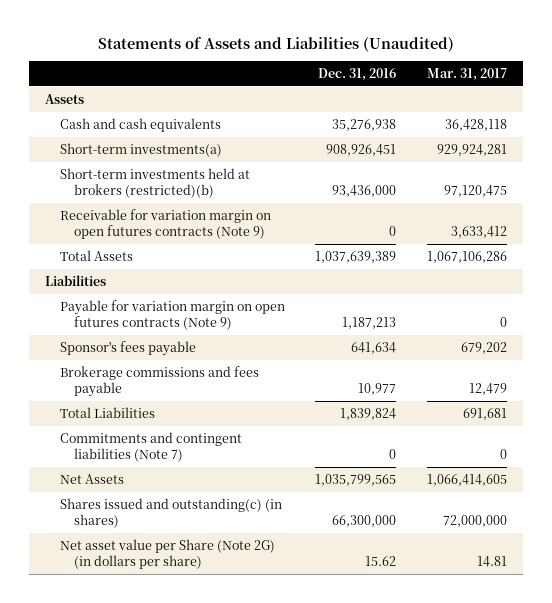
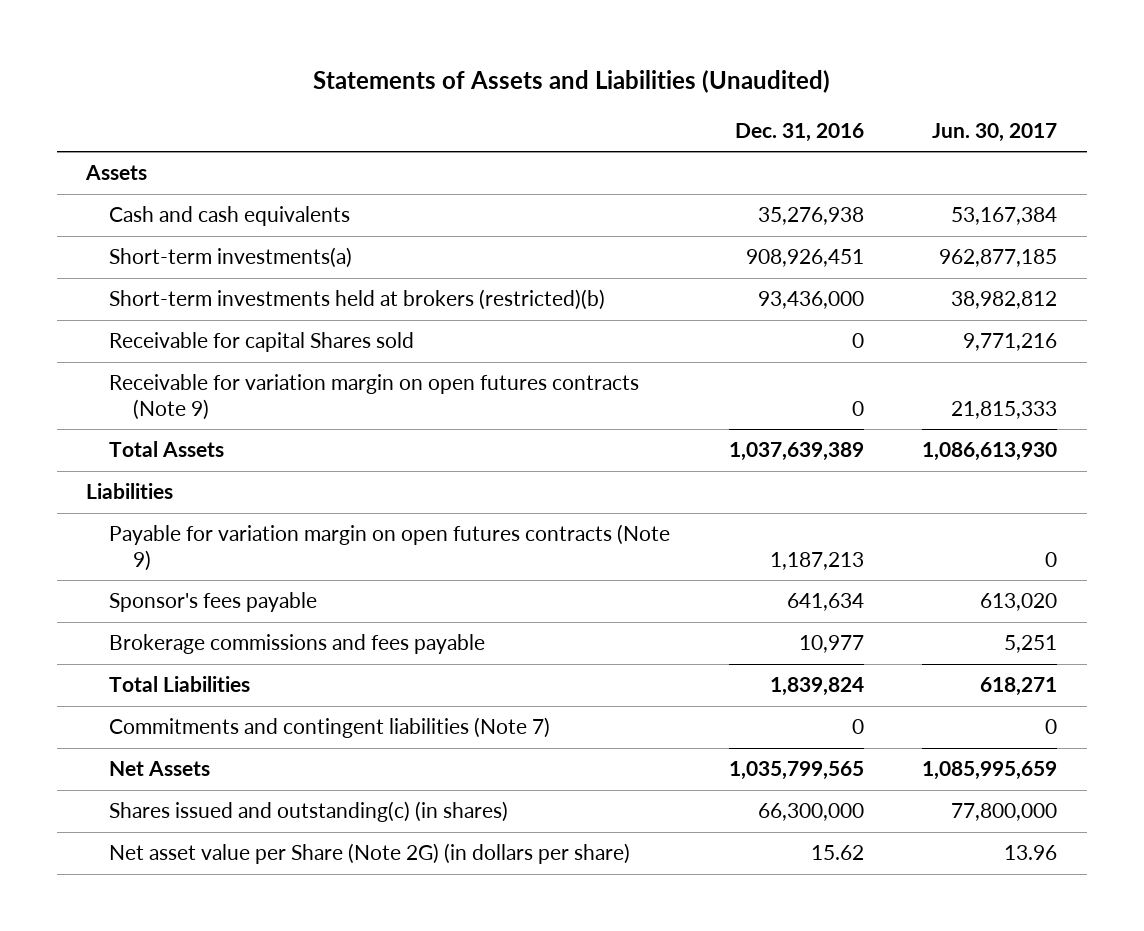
[427,68,508,82] Mar. 31, 2017 -> none
none -> [932,122,1058,142] Jun. 30, 2017
none -> [109,332,415,353] Receivable for capital Shares sold

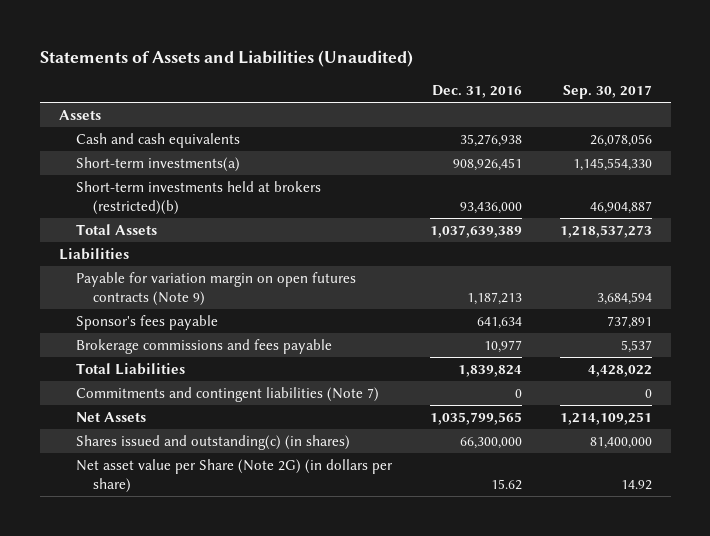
[932,122,1058,142] Jun. 30, 2017 -> none
none -> [562,84,652,99] Sep. 30, 2017
[109,332,415,353] Receivable for capital Shares sold -> none
[109,374,640,420] Receivable for variation margin on open futures contracts (Note 9) -> none

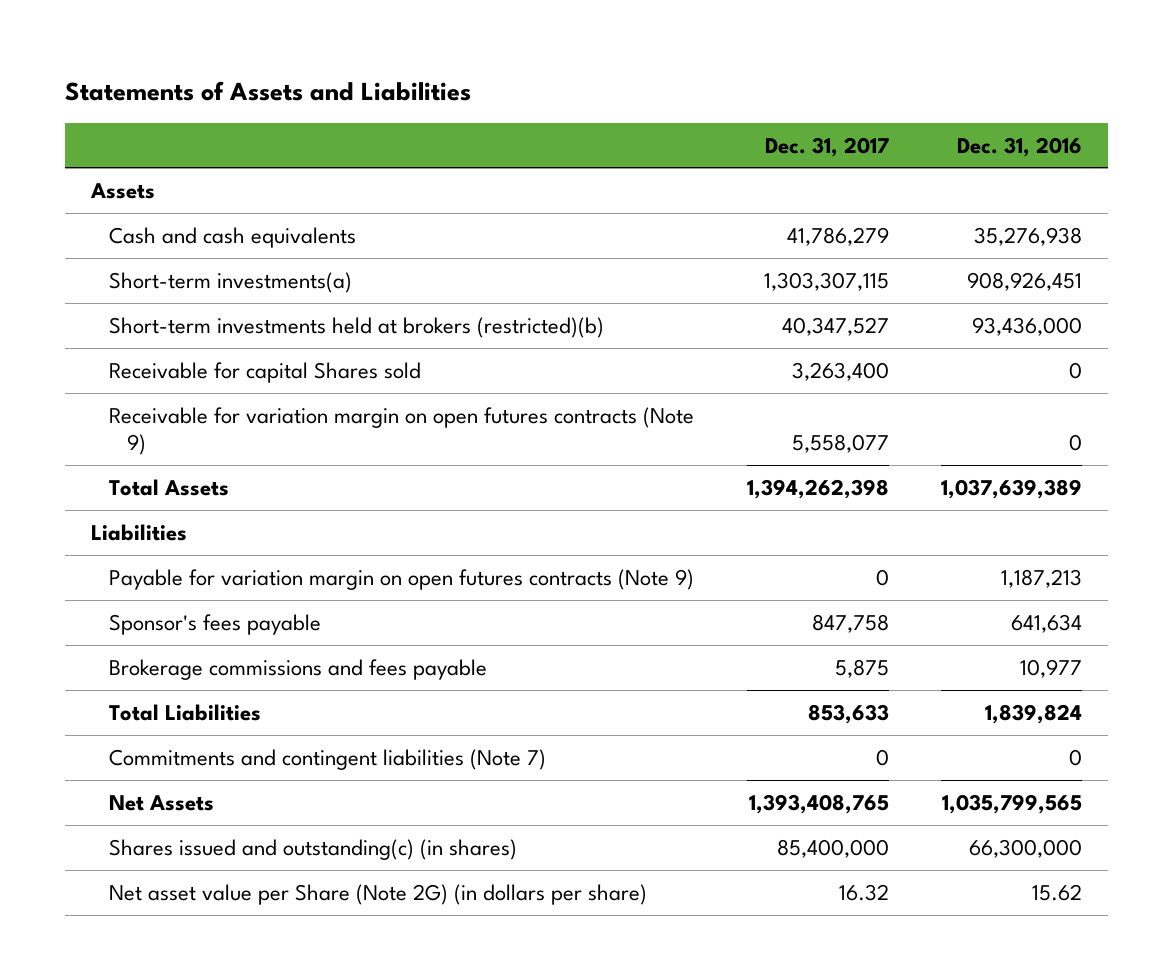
[39,49,413,67] Statements of Assets and Liabilities (Unaudited) -> [65,81,472,102] Statements of Assets and Liabilities
[562,84,652,99] Sep. 30, 2017 -> none
none -> [764,136,889,157] Dec. 31, 2017
none -> [109,361,422,383] Receivable for capital Shares sold
none -> [109,406,695,455] Receivable for variation margin on open futures contracts (Note 9)

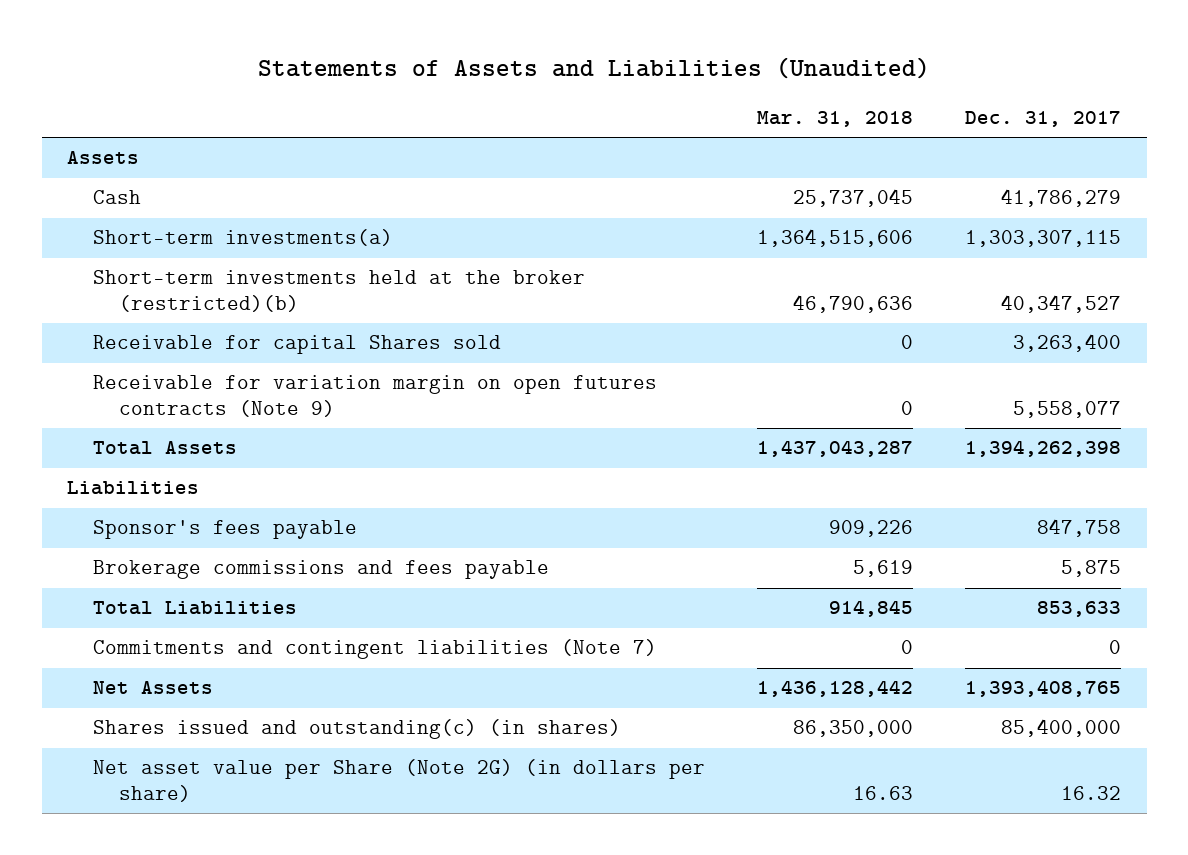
[65,81,472,102] Statements of Assets and Liabilities -> [258,56,931,79] Statements of Assets and Liabilities (Unaudited)
[956,136,1082,157] Dec. 31, 2016 -> none
none -> [756,111,913,128] Mar. 31, 2018
[109,226,357,248] Cash and cash equivalents -> [93,190,142,205] Cash
[109,316,605,338] Short-term investments held at brokers (restricted)(b) -> [93,270,586,313] Short-term investments held at the broker (restricted)(b)
[109,568,695,590] Payable for variation margin on open futures contracts (Note 9) -> none

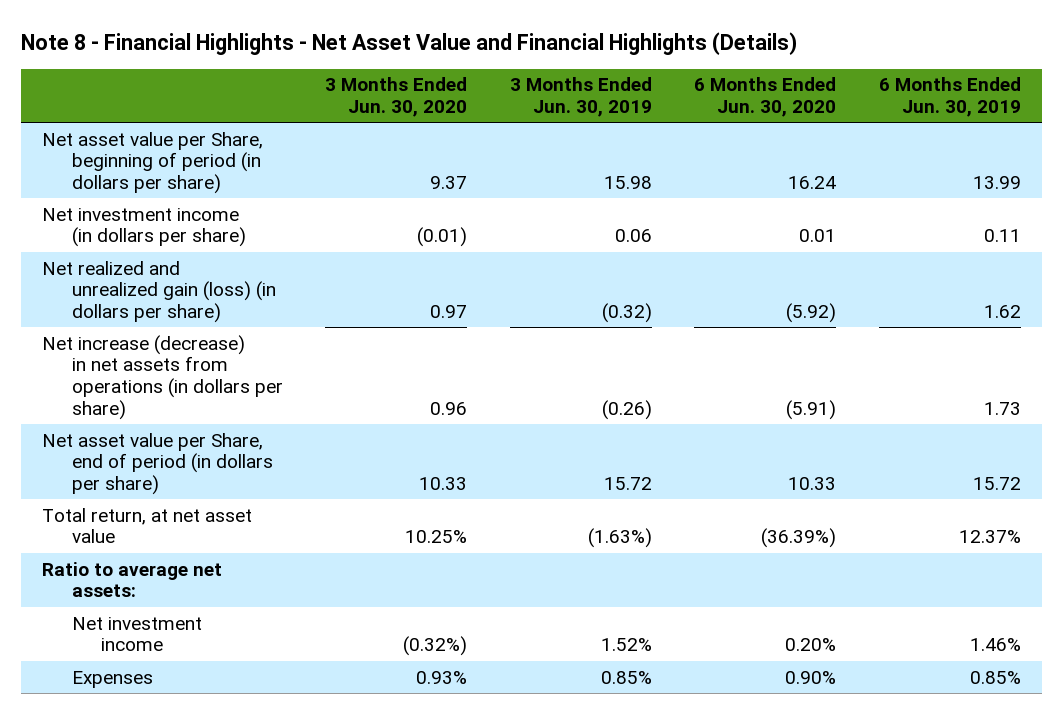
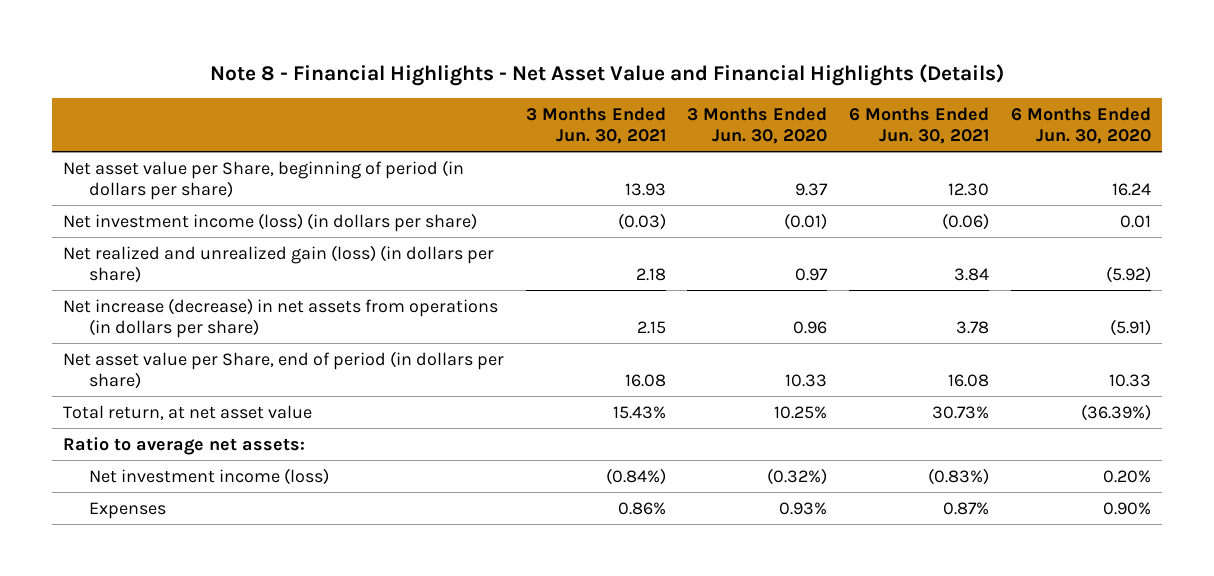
[509,77,652,118] 3 Months Ended Jun. 30, 2019 -> none
[878,77,1021,118] 6 Months Ended Jun. 30, 2019 -> none
none -> [525,106,666,144] 3 Months Ended Jun. 30, 2021
none -> [849,106,990,144] 6 Months Ended Jun. 30, 2021
[42,207,246,248] Net investment income (in dollars per share) -> [62,212,477,232] Net investment income (loss) (in dollars per share)
[71,616,202,652] Net investment income -> [89,467,330,485] Net investment income (loss)

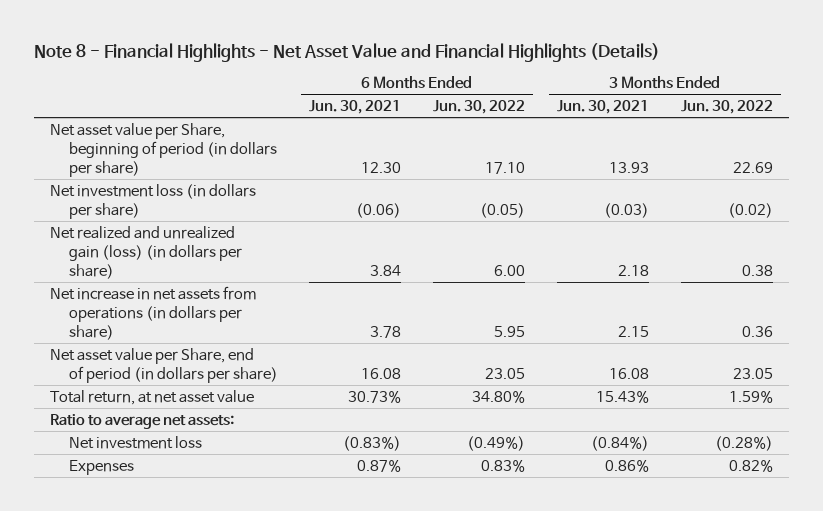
[687,106,828,144] 3 Months Ended Jun. 30, 2020 -> none
[1010,106,1151,144] 6 Months Ended Jun. 30, 2020 -> none
none -> [433,100,526,115] Jun. 30, 2022
none -> [681,100,774,115] Jun. 30, 2022
[62,212,477,232] Net investment income (loss) (in dollars per share) -> [49,183,256,219] Net investment loss (in dollars per share)
[62,297,498,339] Net increase (decrease) in net assets from operations (in dollars per share) -> [49,285,256,340] Net increase in net assets from operations (in dollars per share)
[89,467,330,485] Net investment income (loss) -> [68,435,202,449] Net investment loss

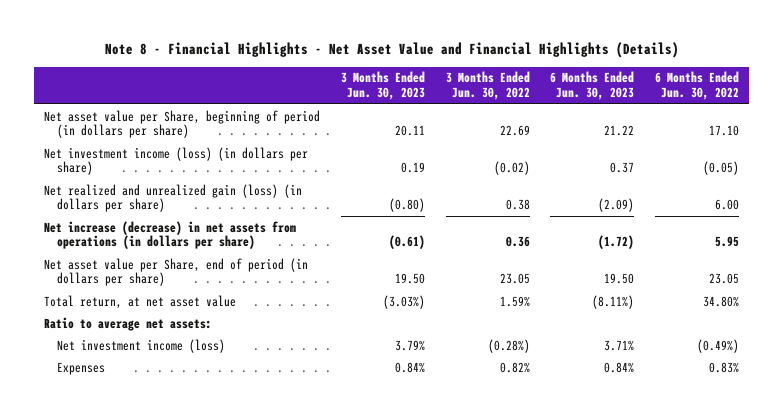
[309,100,402,115] Jun. 30, 2021 -> none
[557,100,650,115] Jun. 30, 2021 -> none
none -> [341,71,426,101] 3 Months Ended Jun. 30, 2023
none -> [550,71,635,101] 6 Months Ended Jun. 30, 2023
[49,183,256,219] Net investment loss (in dollars per share) -> [44,146,309,176] Net investment income (loss) (in dollars per share)
[49,285,256,340] Net increase in net assets from operations (in dollars per share) -> [44,220,297,250] Net increase (decrease) in net assets from operations (in dollars per share)
[68,435,202,449] Net investment loss -> [56,338,225,353] Net investment income (loss)

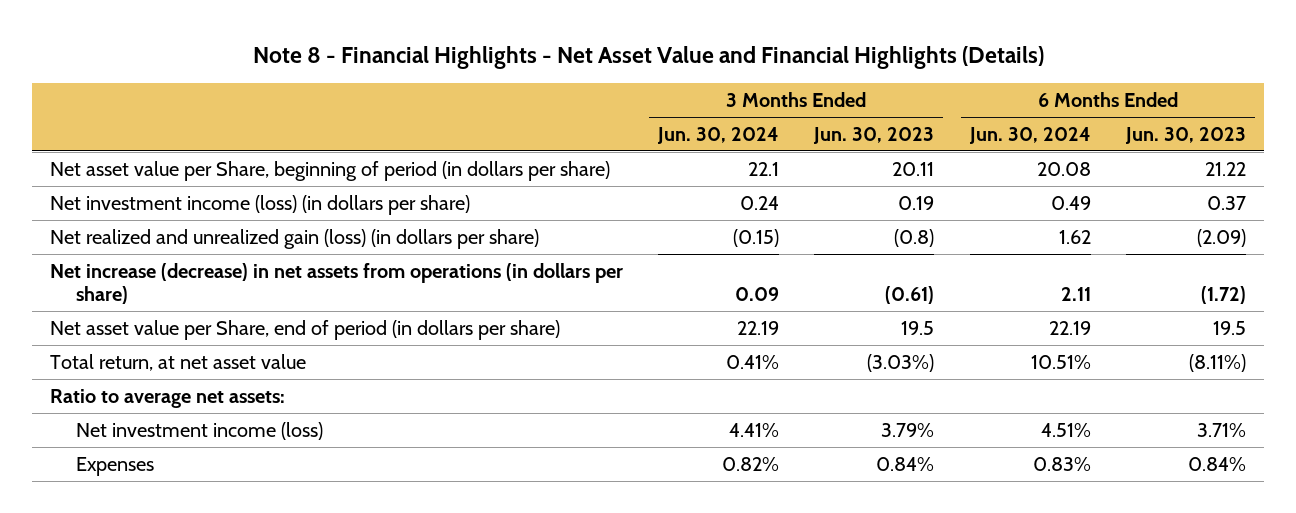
[445,71,530,101] 3 Months Ended Jun. 30, 2022 -> none
[654,71,739,101] 6 Months Ended Jun. 30, 2022 -> none
none -> [657,127,780,145] Jun. 30, 2024
none -> [968,127,1091,145] Jun. 30, 2024
[389,198,426,213] (0.80) -> [894,228,935,247] (0.8)
[395,273,426,285] 19.50 -> [901,320,935,335] 19.5
[604,273,635,285] 19.50 -> [1213,320,1247,335] 19.5

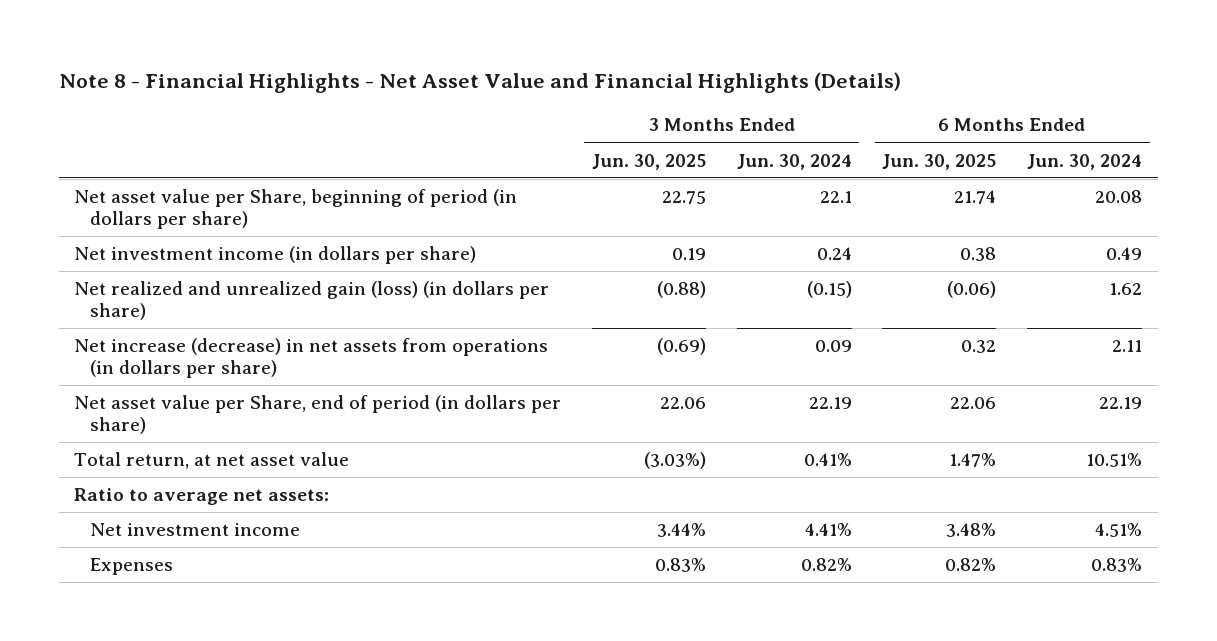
[813,127,935,145] Jun. 30, 2023 -> none
[1125,127,1247,145] Jun. 30, 2023 -> none
none -> [592,153,707,170] Jun. 30, 2025
none -> [882,153,997,170] Jun. 30, 2025
[49,194,470,215] Net investment income (loss) (in dollars per share) -> [74,246,477,265] Net investment income (in dollars per share)
[75,421,323,440] Net investment income (loss) -> [90,523,301,537] Net investment income

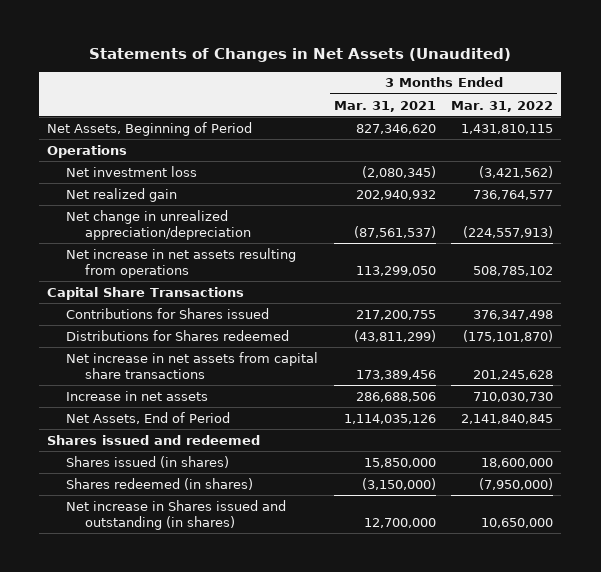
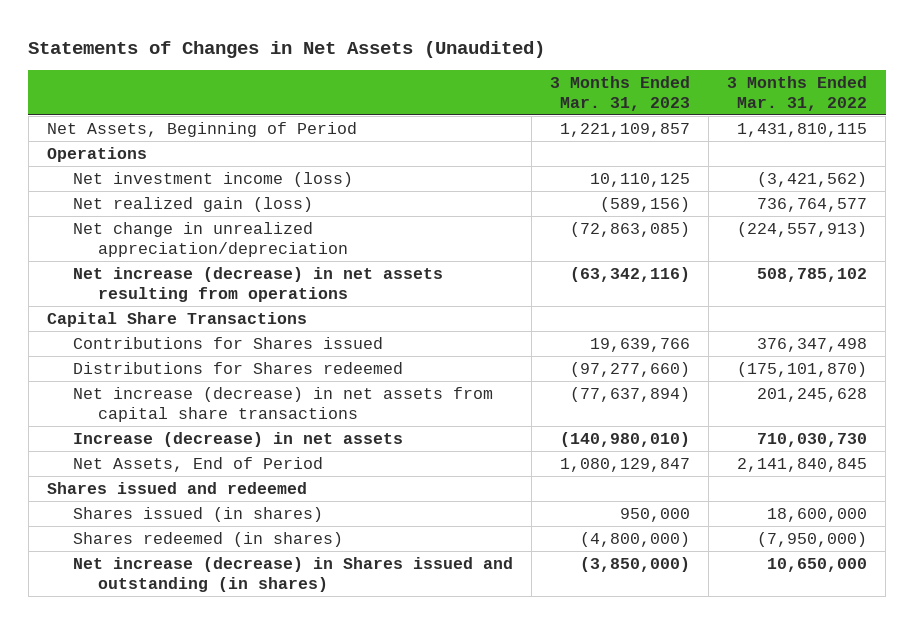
[333,100,436,112] Mar. 31, 2021 -> none
none -> [549,75,690,111] 3 Months Ended Mar. 31, 2023
[66,165,198,177] Net investment loss -> [72,171,353,187] Net investment income (loss)
[66,187,178,202] Net realized gain -> [72,196,313,212] Net realized gain (loss)
[66,247,297,278] Net increase in net assets resulting from operations -> [72,266,443,302] Net increase (decrease) in net assets resulting from operations
[66,351,319,379] Net increase in net assets from capital share transactions -> [72,386,493,422] Net increase (decrease) in net assets from capital share transactions
[66,390,209,401] Increase in net assets -> [72,431,403,447] Increase (decrease) in net assets
[66,499,287,530] Net increase in Shares issued and outstanding (in shares) -> [72,556,513,592] Net increase (decrease) in Shares issued and outstanding (in shares)

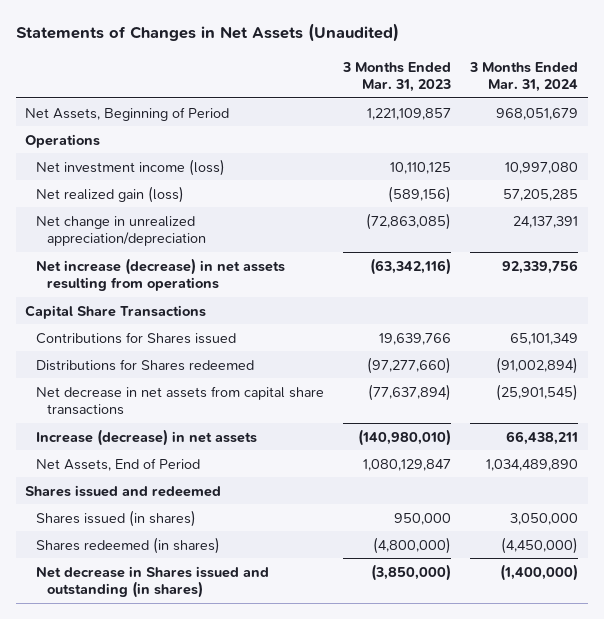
[727,75,868,111] 3 Months Ended Mar. 31, 2022 -> none
none -> [469,61,579,92] 3 Months Ended Mar. 31, 2024
[72,386,493,422] Net increase (decrease) in net assets from capital share transactions -> [36,385,325,415] Net decrease in net assets from capital share transactions
[72,556,513,592] Net increase (decrease) in Shares issued and outstanding (in shares) -> [36,565,270,598] Net decrease in Shares issued and outstanding (in shares)

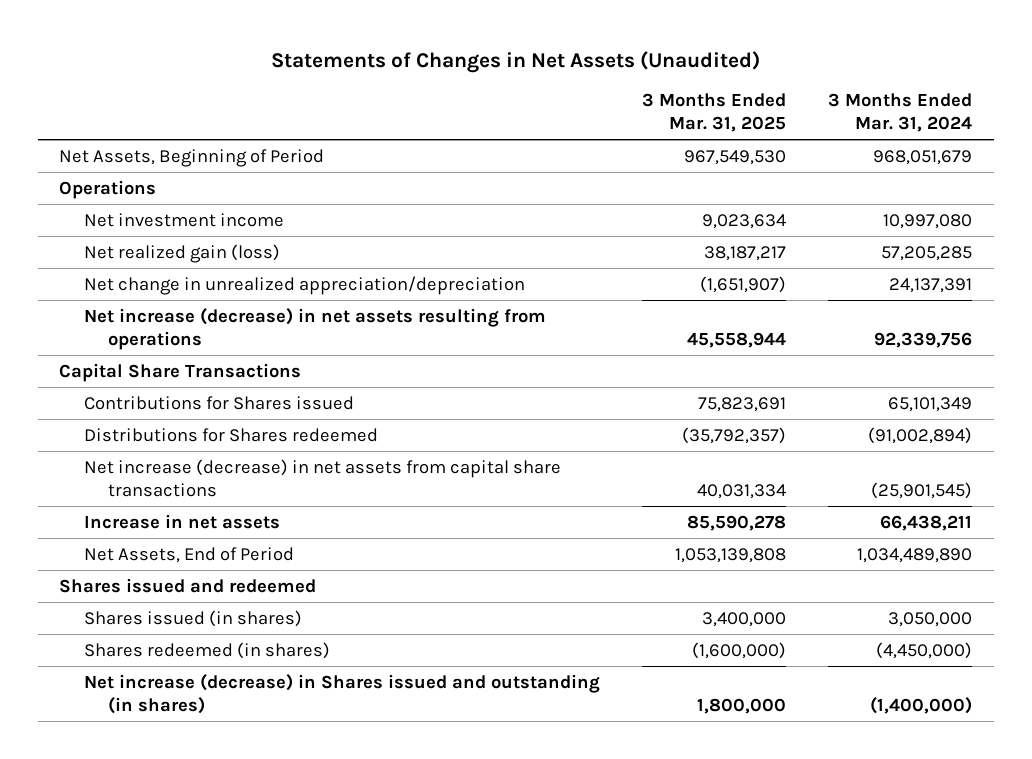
[342,61,452,92] 3 Months Ended Mar. 31, 2023 -> none
none -> [642,93,787,133] 3 Months Ended Mar. 31, 2025
[36,158,226,176] Net investment income (loss) -> [83,212,284,227] Net investment income
[36,385,325,415] Net decrease in net assets from capital share transactions -> [83,458,561,497] Net increase (decrease) in net assets from capital share transactions
[36,428,258,446] Increase (decrease) in net assets -> [83,513,280,529] Increase in net assets
[36,565,270,598] Net decrease in Shares issued and outstanding (in shares) -> [83,673,600,714] Net increase (decrease) in Shares issued and outstanding (in shares)

